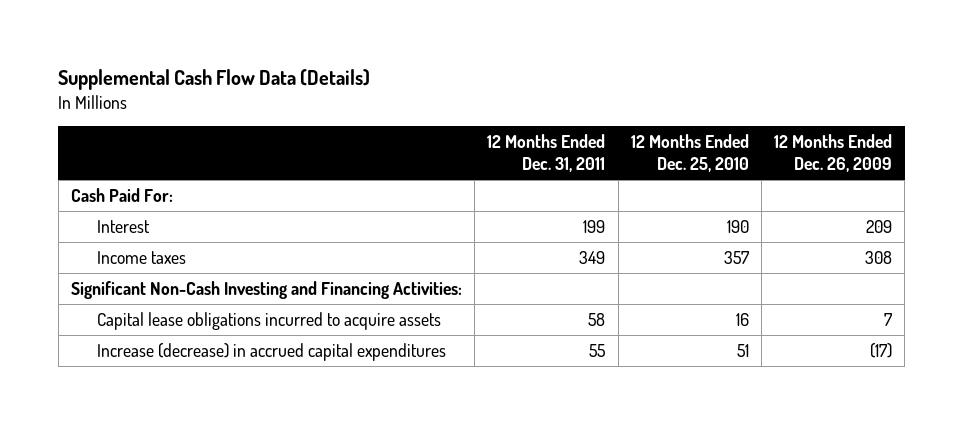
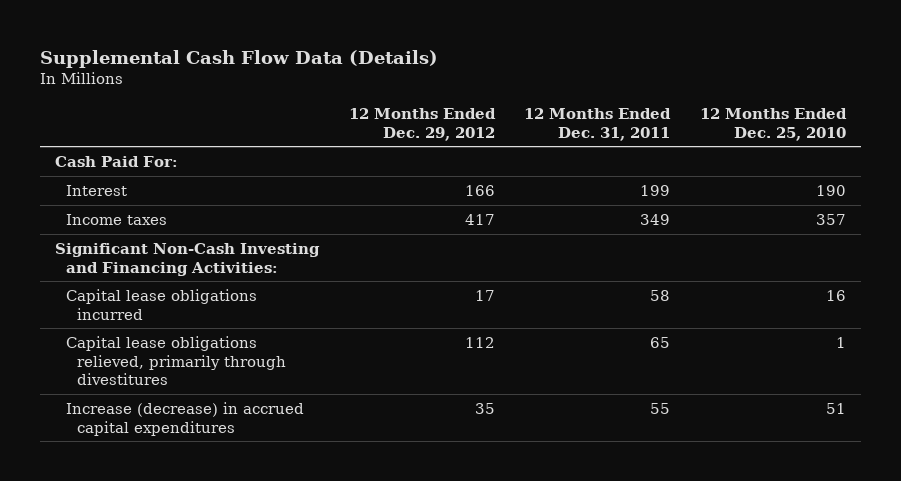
[774,133,893,173] 12 Months Ended Dec. 26, 2009 -> none
none -> [348,107,496,141] 12 Months Ended Dec. 29, 2012
[96,311,441,330] Capital lease obligations incurred to acquire assets -> [65,288,257,320] Capital lease obligations incurred
none -> [65,335,286,386] Capital lease obligations relieved, primarily through divestitures

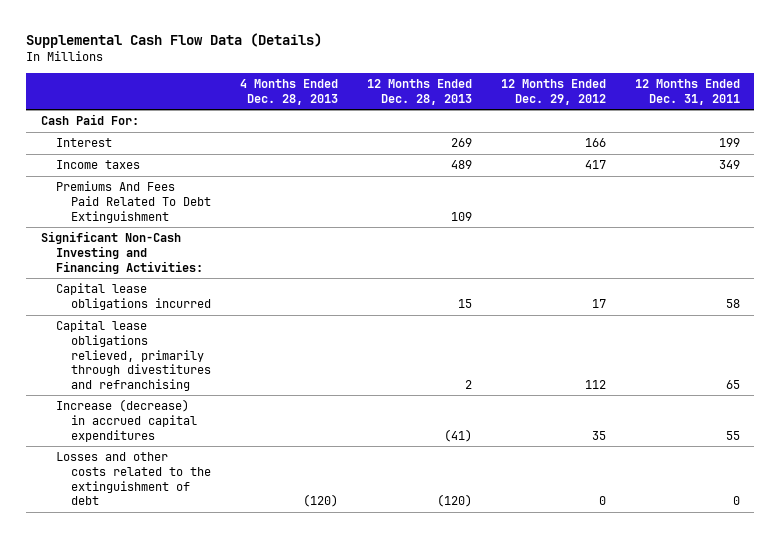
[699,107,847,141] 12 Months Ended Dec. 25, 2010 -> none
none -> [239,79,338,105] 4 Months Ended Dec. 28, 2013
none -> [366,79,472,105] 12 Months Ended Dec. 28, 2013
none -> [55,181,211,223] Premiums And Fees Paid Related To Debt Extinguishment
[65,335,286,386] Capital lease obligations relieved, primarily through divestitures -> [55,320,211,391] Capital lease obligations relieved, primarily through divestitures and refranchising
none -> [55,452,211,506] Losses and other costs related to the extinguishment of debt

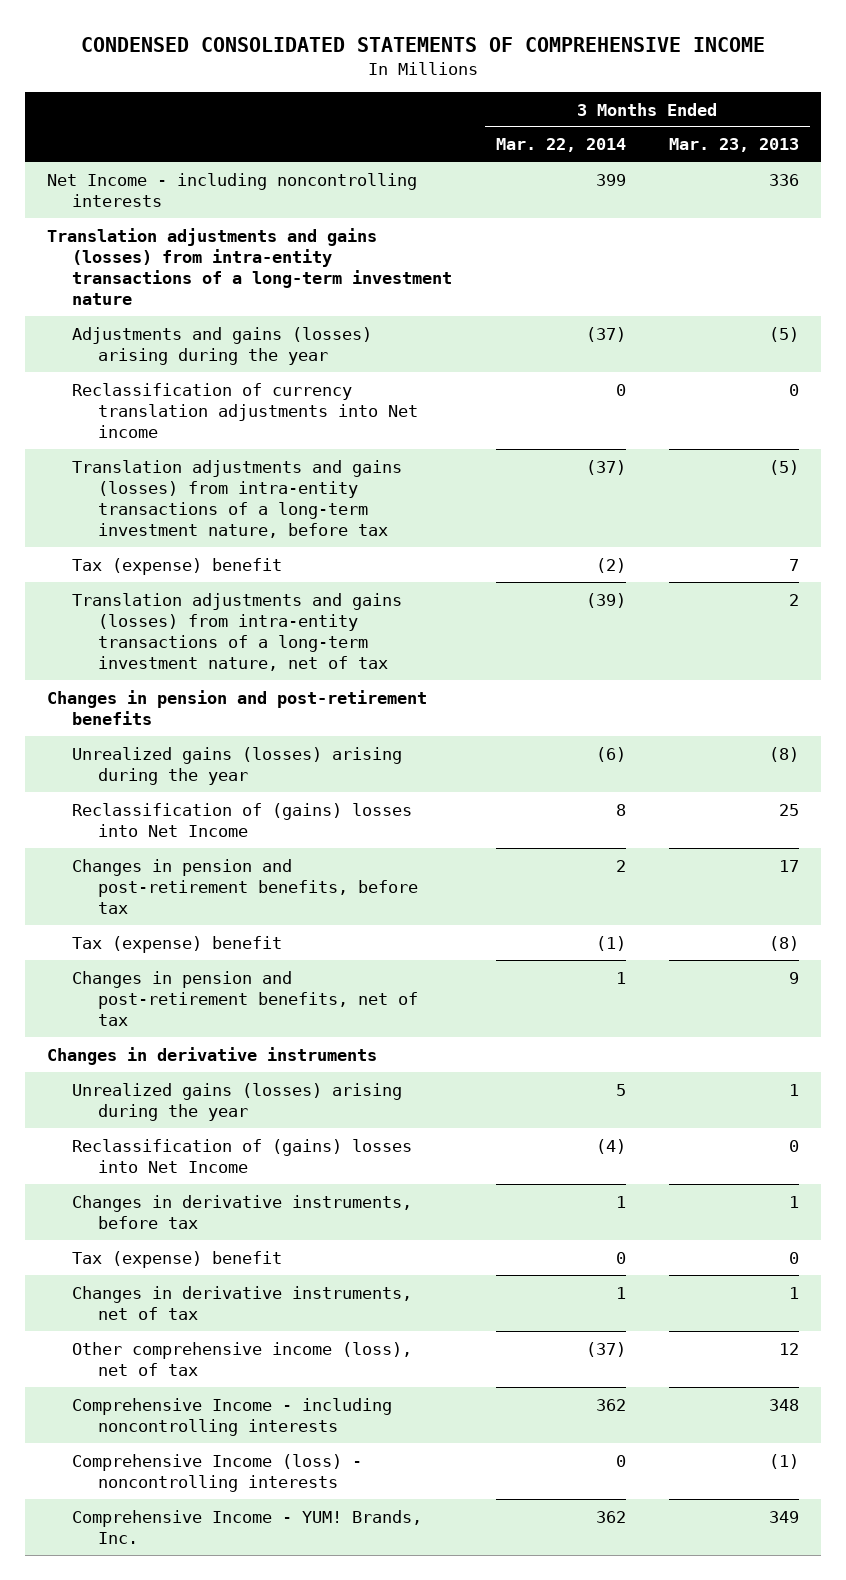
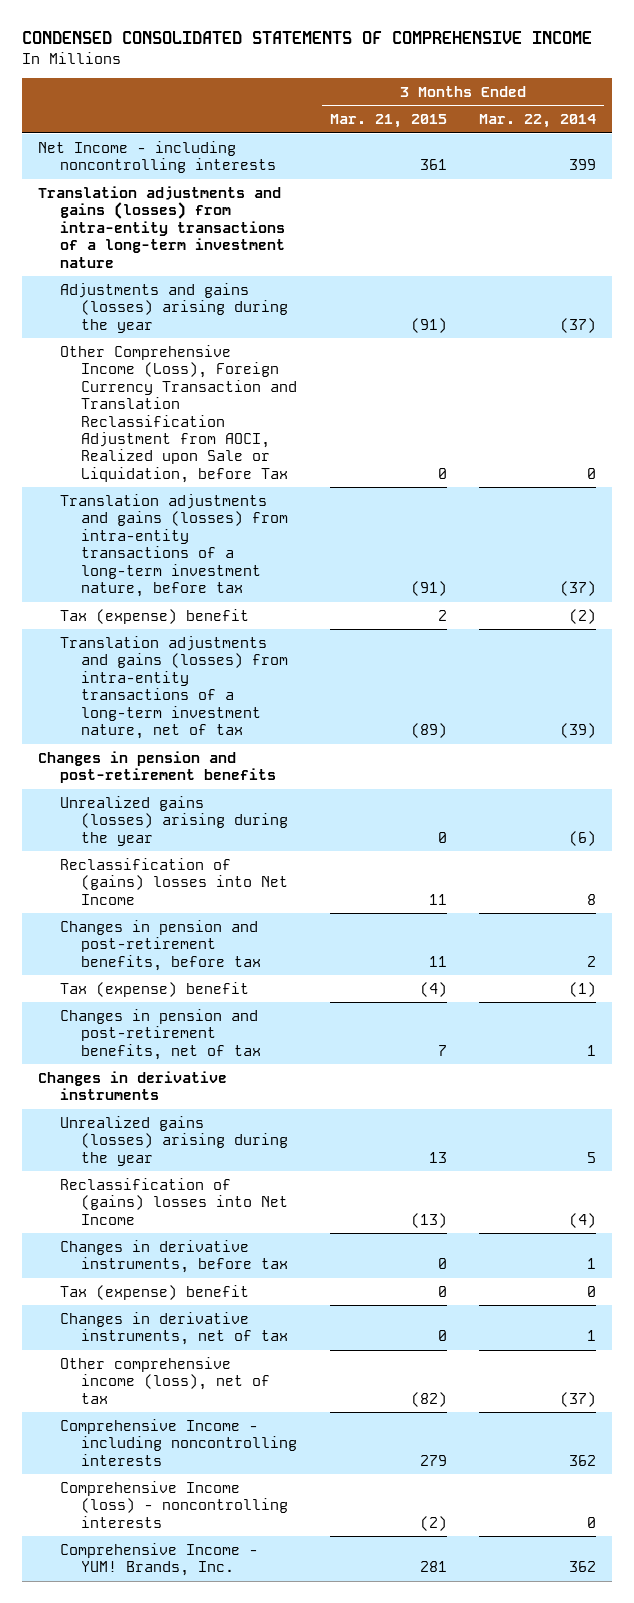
[669,138,800,153] Mar. 23, 2013 -> none
none -> [329,114,447,129] Mar. 21, 2015
[72,382,418,438] Reclassification of currency translation adjustments into Net income -> [59,344,298,483] Other Comprehensive Income (Loss), Foreign Currency Transaction and Translation Reclassification Adjustment from AOCI, Realized upon Sale or Liquidation, before Tax

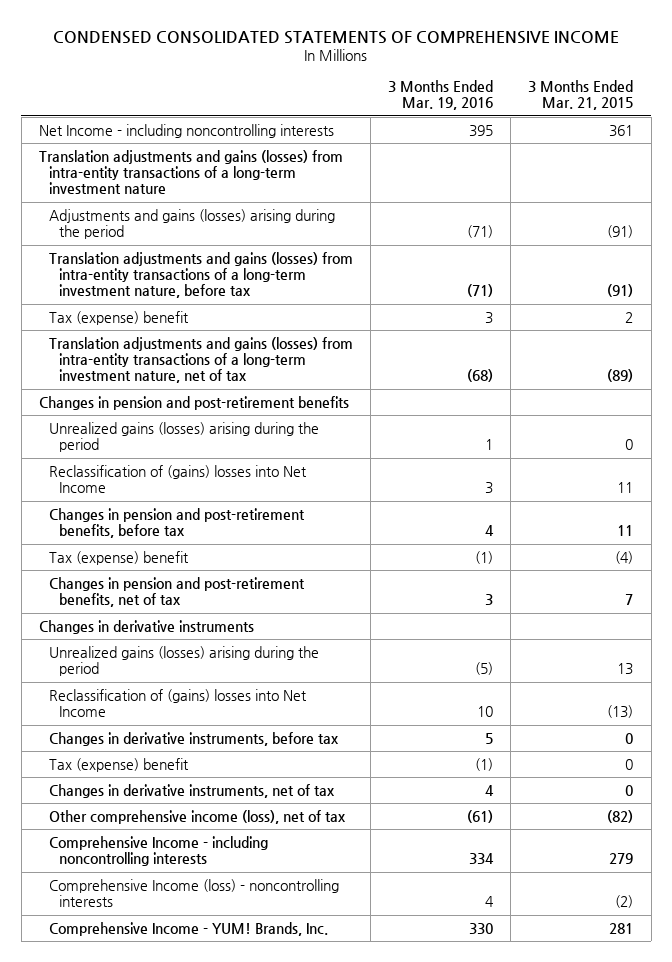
[479,114,597,129] Mar. 22, 2014 -> none
none -> [388,80,494,111] 3 Months Ended Mar. 19, 2016
[59,344,298,483] Other Comprehensive Income (Loss), Foreign Currency Transaction and Translation Reclassification Adjustment from AOCI, Realized upon Sale or Liquidation, before Tax -> none
[59,282,289,333] Adjustments and gains (losses) arising during the year -> [49,208,336,240] Adjustments and gains (losses) arising during the period
[59,795,289,846] Unrealized gains (losses) arising during the year -> [49,421,320,453] Unrealized gains (losses) arising during the period
[59,1115,289,1166] Unrealized gains (losses) arising during the year -> [49,645,320,677] Unrealized gains (losses) arising during the period

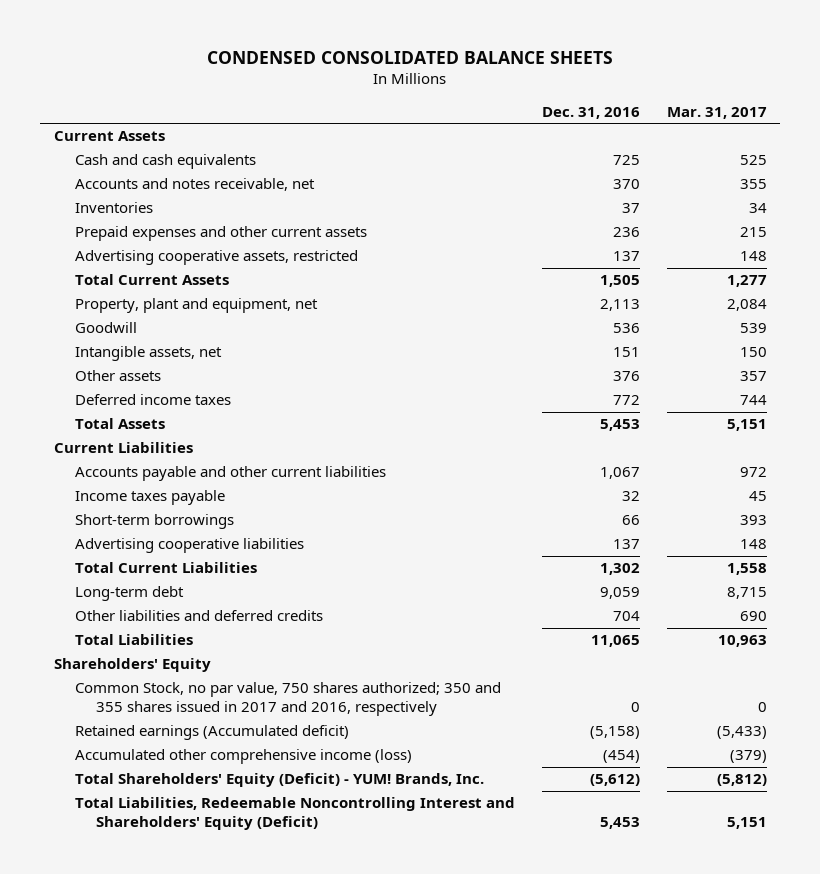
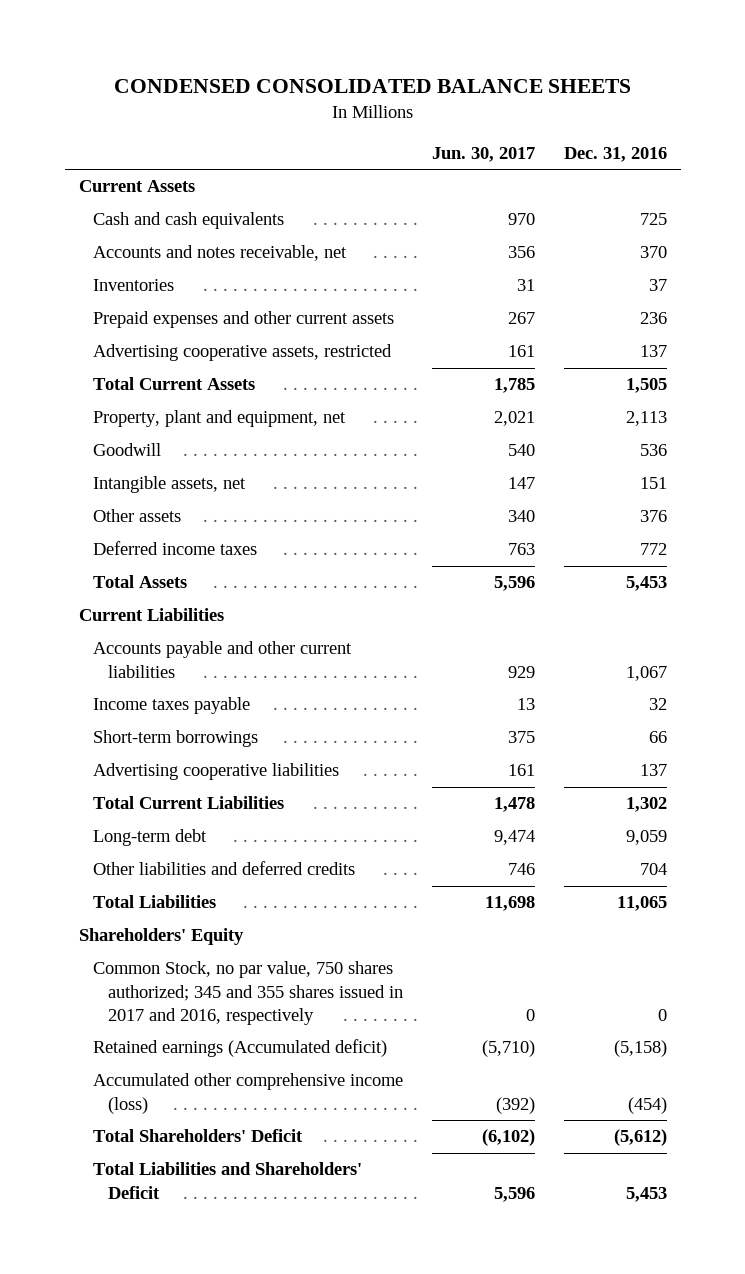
[666,106,767,119] Mar. 31, 2017 -> none
none -> [431,147,535,163] Jun. 30, 2017
[74,682,501,717] Common Stock, no par value, 750 shares authorized; 350 and 355 shares issued in 2017 and 2016, respectively -> [93,961,403,1025] Common Stock, no par value, 750 shares authorized; 345 and 355 shares issued in 2017 and 2016, respectively
[74,773,484,788] Total Shareholders' Equity (Deficit) - YUM! Brands, Inc. -> [93,1129,304,1143] Total Shareholders' Deficit
[74,797,515,831] Total Liabilities, Redeemable Noncontrolling Interest and Shareholders' Equity (Deficit) -> [93,1162,363,1199] Total Liabilities and Shareholders' Deficit

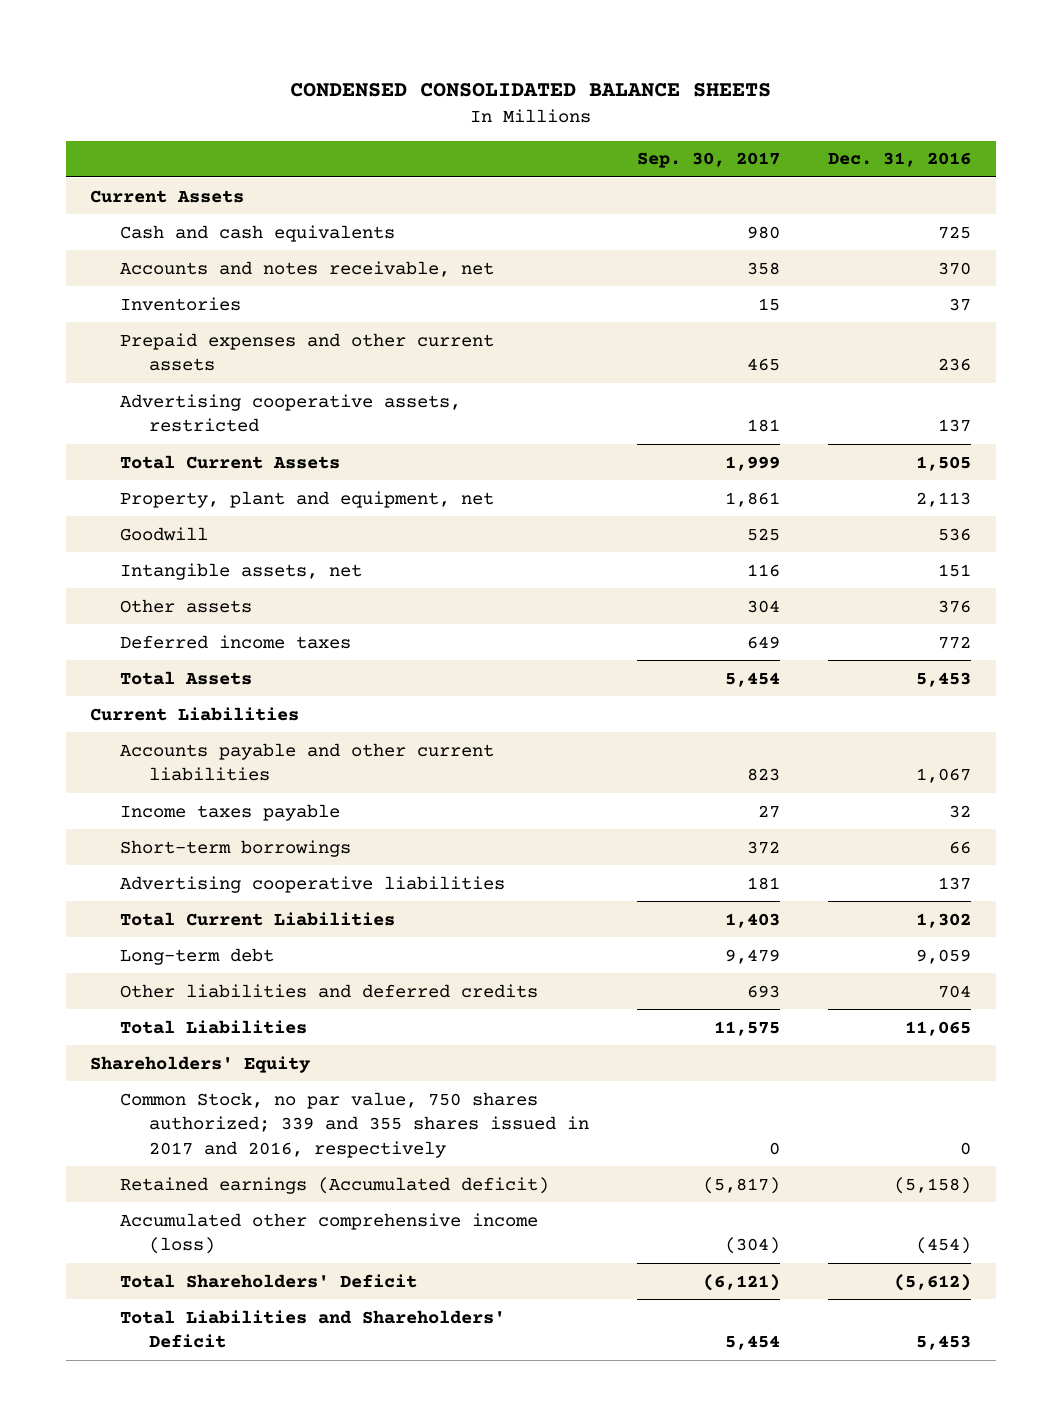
[431,147,535,163] Jun. 30, 2017 -> none
none -> [637,152,781,169] Sep. 30, 2017
[93,961,403,1025] Common Stock, no par value, 750 shares authorized; 345 and 355 shares issued in 2017 and 2016, respectively -> [119,1091,589,1158] Common Stock, no par value, 750 shares authorized; 339 and 355 shares issued in 2017 and 2016, respectively

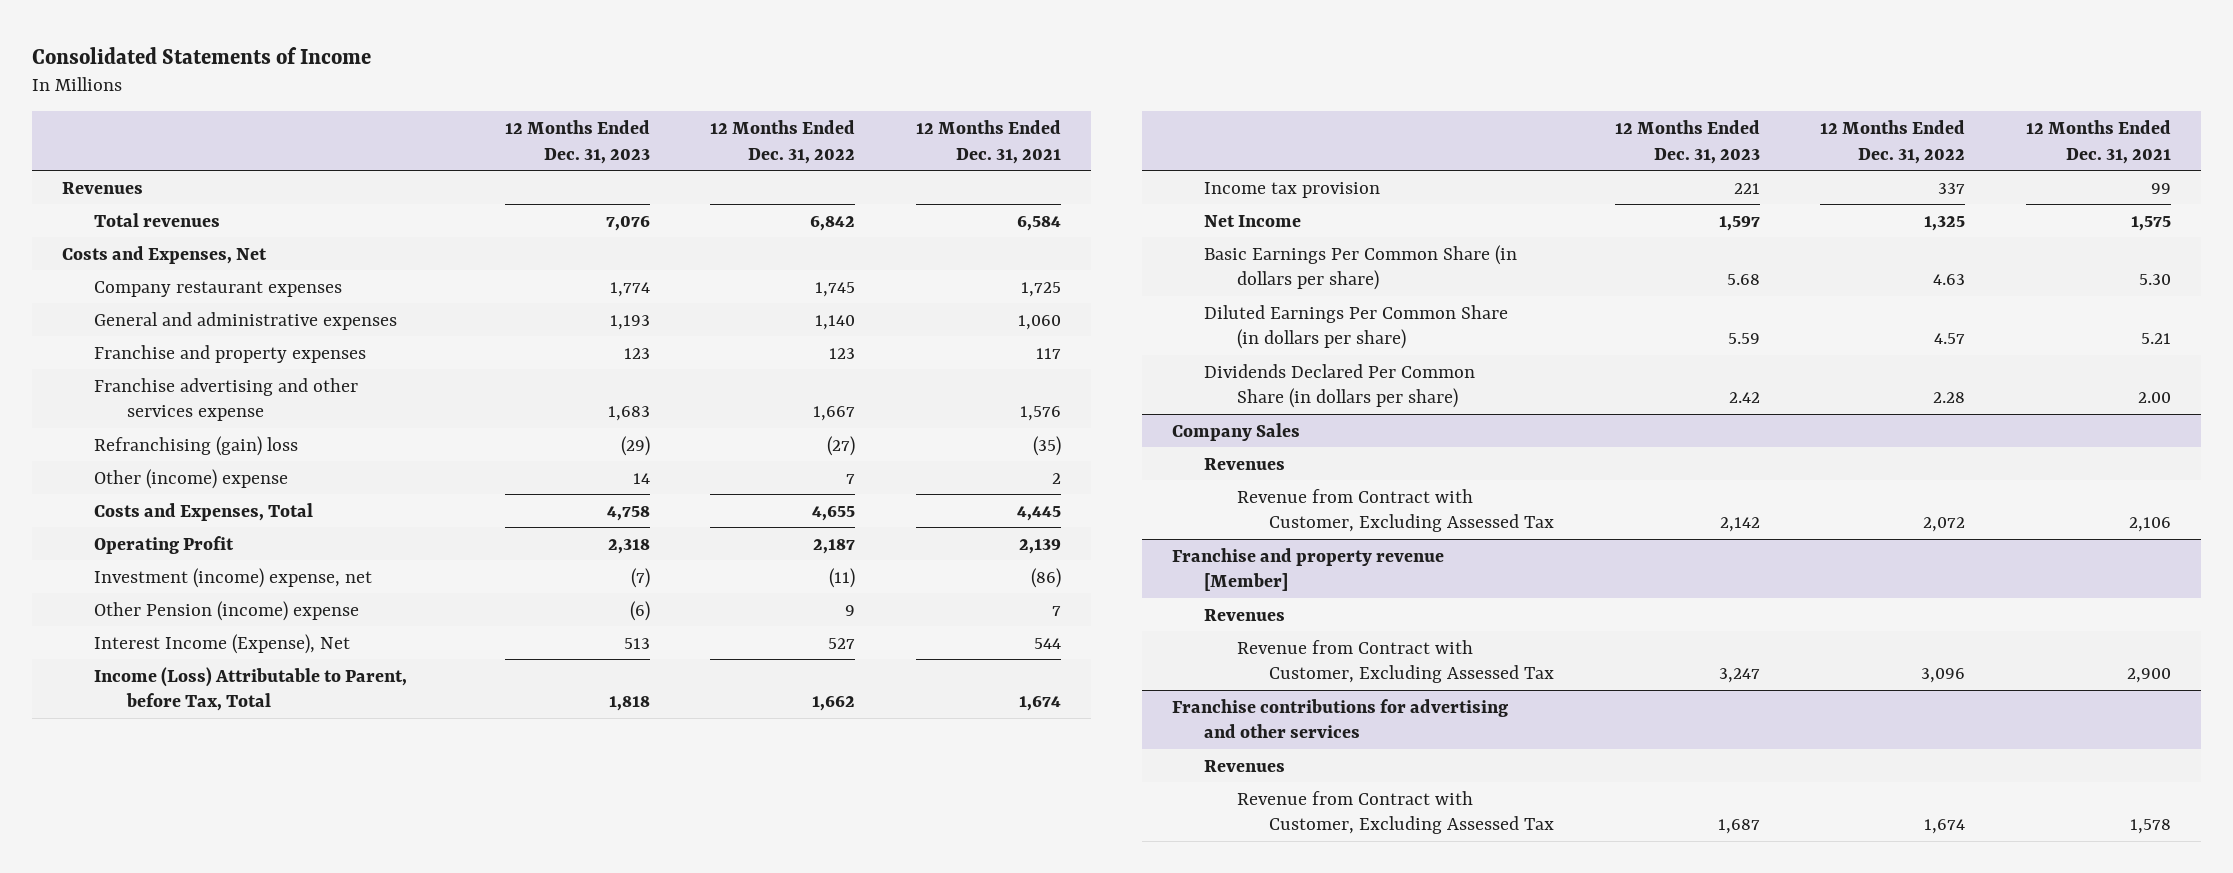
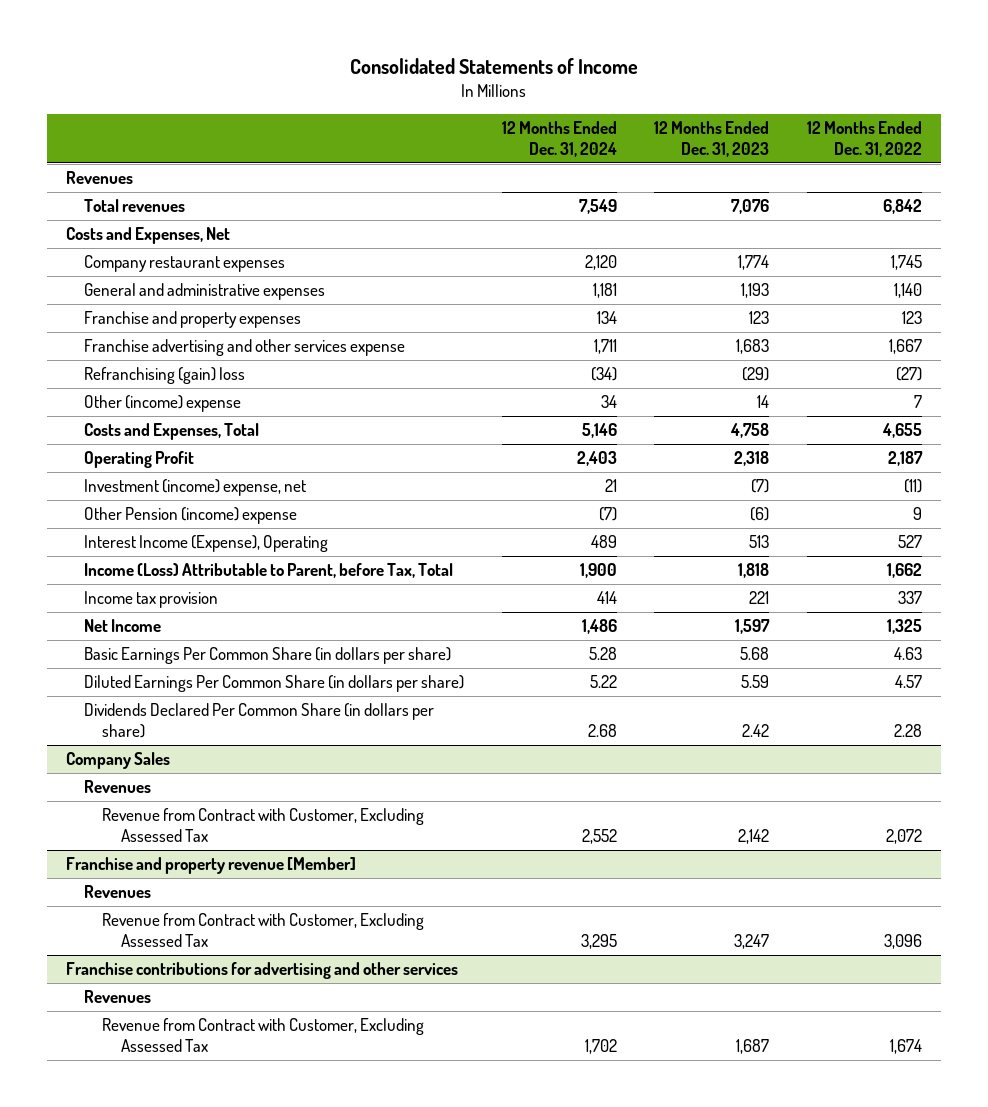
[915,119,1061,164] 12 Months Ended Dec. 31, 2021 -> none
none -> [501,121,617,158] 12 Months Ended Dec. 31, 2024
[94,633,351,654] Interest Income (Expense), Net -> [84,535,329,553] Interest Income (Expense), Operating

